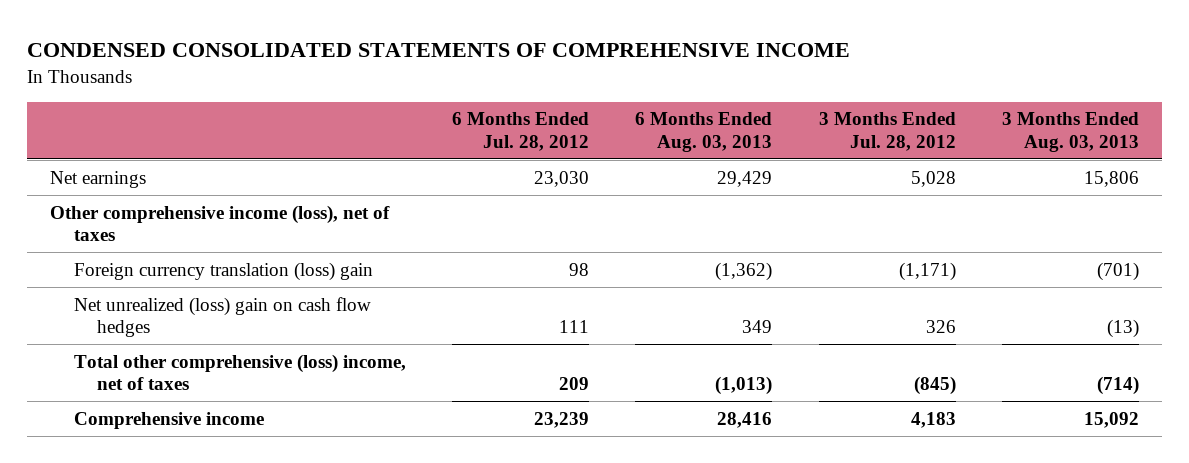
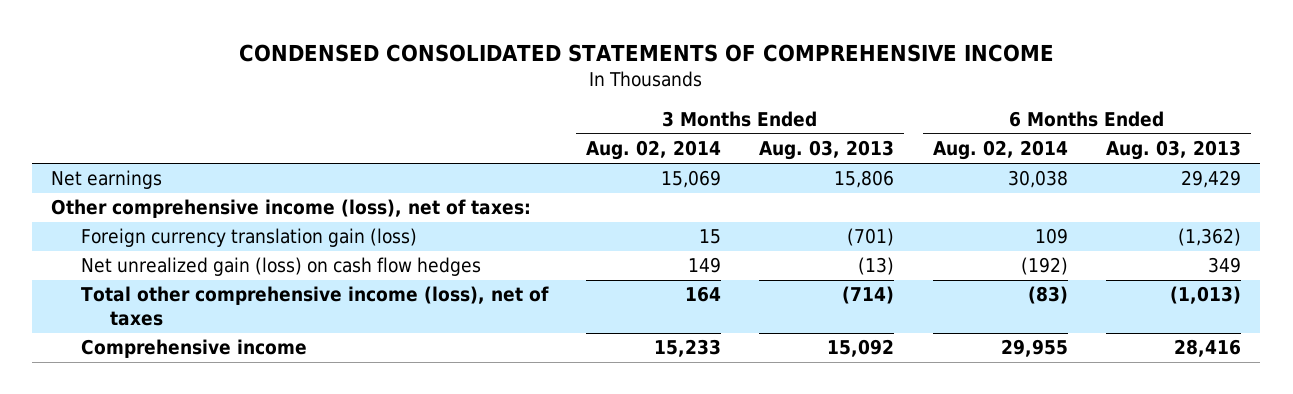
[452,112,590,151] 6 Months Ended Jul. 28, 2012 -> none
[818,112,956,151] 3 Months Ended Jul. 28, 2012 -> none
none -> [585,140,721,161] Aug. 02, 2014
none -> [932,140,1068,161] Aug. 02, 2014
[50,204,391,241] Other comprehensive income (loss), net of taxes -> [51,199,532,219] Other comprehensive income (loss), net of taxes:
[73,261,373,281] Foreign currency translation (loss) gain -> [80,228,417,248] Foreign currency translation gain (loss)
[73,296,371,337] Net unrealized (loss) gain on cash flow hedges -> [80,257,481,277] Net unrealized gain (loss) on cash flow hedges
[73,353,406,390] Total other comprehensive (loss) income, net of taxes -> [80,286,549,326] Total other comprehensive income (loss), net of taxes

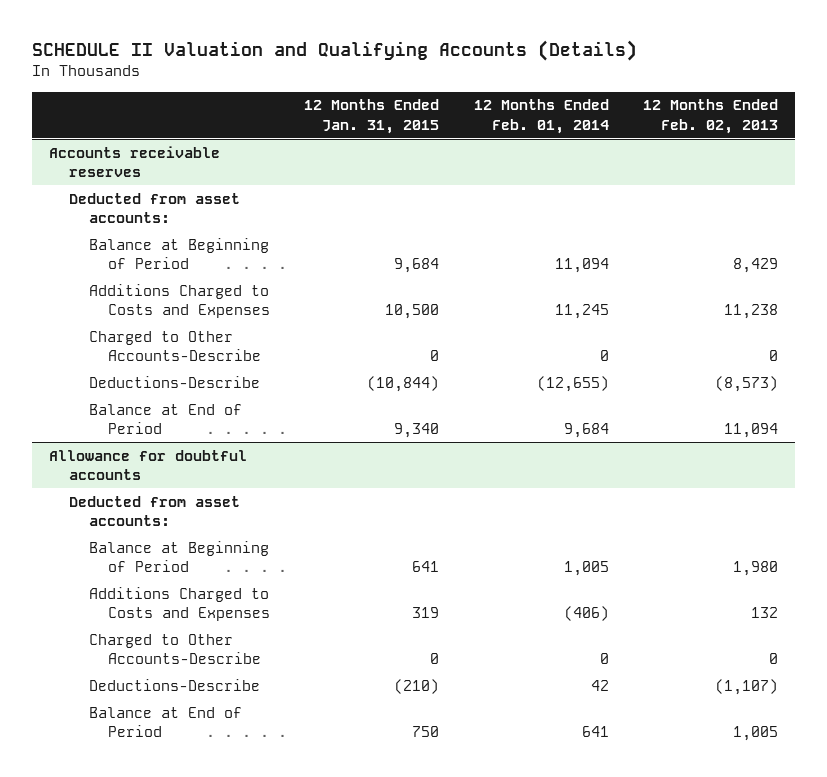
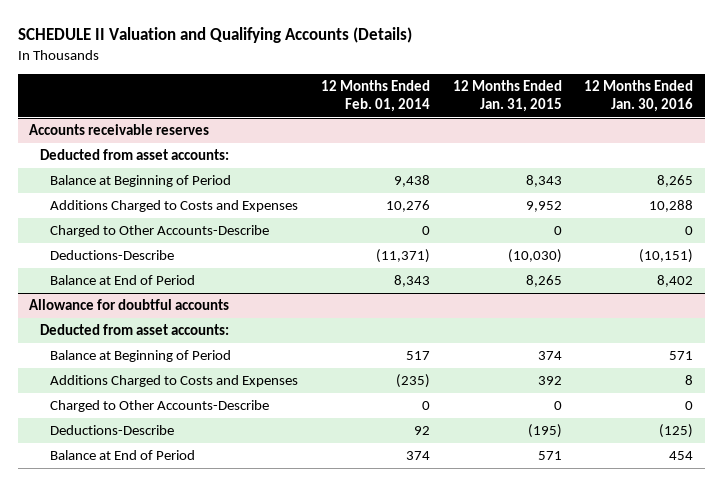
[642,99,778,134] 12 Months Ended Feb. 02, 2013 -> none
none -> [584,80,694,113] 12 Months Ended Jan. 30, 2016
[394,258,440,274] 9,684 -> [525,175,562,188] 8,343
[554,258,609,274] 11,094 -> [393,175,430,188] 9,438
[385,304,440,320] 10,500 -> [525,201,562,213] 9,952
[554,304,609,320] 11,245 -> [385,200,430,213] 10,276
[367,375,440,392] (10,844) -> [507,249,562,264] (10,030)
[536,375,609,392] (12,655) -> [375,249,430,264] (11,371)
[394,423,440,439] 9,340 -> [525,275,562,288] 8,265
[563,423,609,439] 9,684 -> [393,275,430,288] 8,343
[412,561,440,573] 641 -> [537,351,562,361] 374
[563,561,609,577] 1,005 -> [405,351,430,361] 517
[412,607,440,619] 319 -> [537,376,562,386] 392
[563,606,609,622] (406) -> [395,374,430,389] (235)
[394,678,440,694] (210) -> [527,424,562,439] (195)
[590,679,609,691] 42 -> [413,426,430,436] 92
[412,726,440,738] 750 -> [537,451,562,461] 571
[581,726,609,738] 641 -> [405,451,430,461] 374

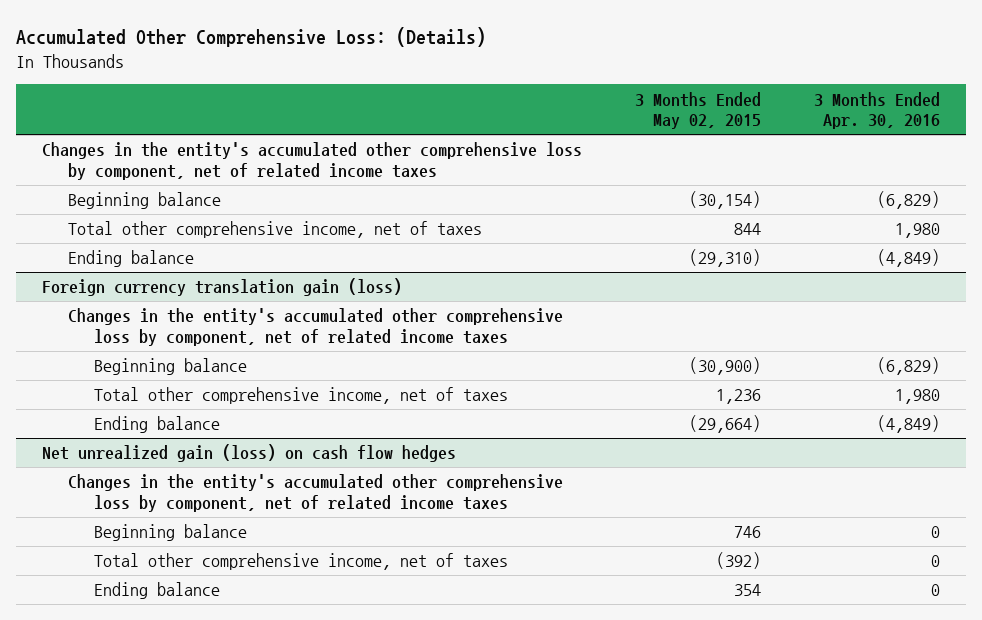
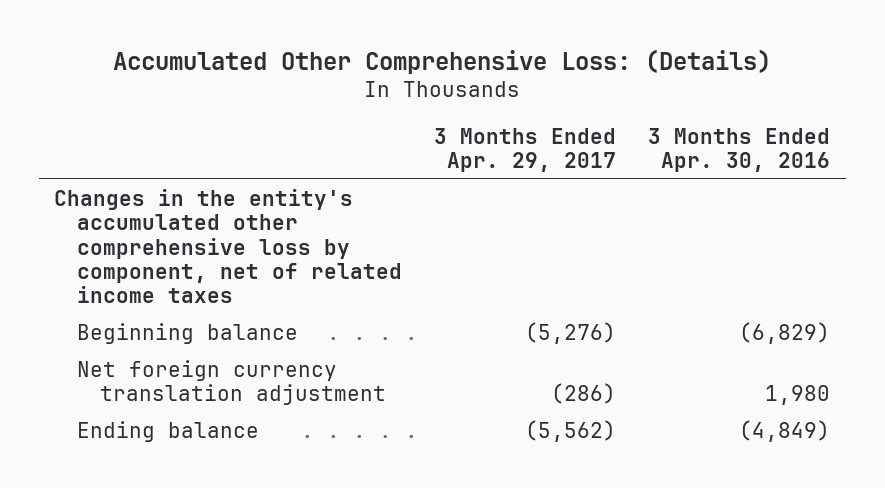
[634,91,761,130] 3 Months Ended May 02, 2015 -> none
none -> [434,127,617,172] 3 Months Ended Apr. 29, 2017
[67,250,194,268] Ending balance -> none
[42,278,403,297] Foreign currency translation gain (loss) -> none
[67,308,563,346] Changes in the entity's accumulated other comprehensive loss by component, net of related income taxes -> none
[93,358,247,376] Beginning balance -> none
[93,387,508,405] Total other comprehensive income, net of taxes -> none
[67,221,482,239] Total other comprehensive income, net of taxes -> [77,359,387,406] Net foreign currency translation adjustment
[42,444,457,463] Net unrealized gain (loss) on cash flow hedges -> none
[67,474,563,512] Changes in the entity's accumulated other comprehensive loss by component, net of related income taxes -> none
[93,524,247,542] Beginning balance -> none
[93,553,508,571] Total other comprehensive income, net of taxes -> none
[93,582,220,600] Ending balance -> none

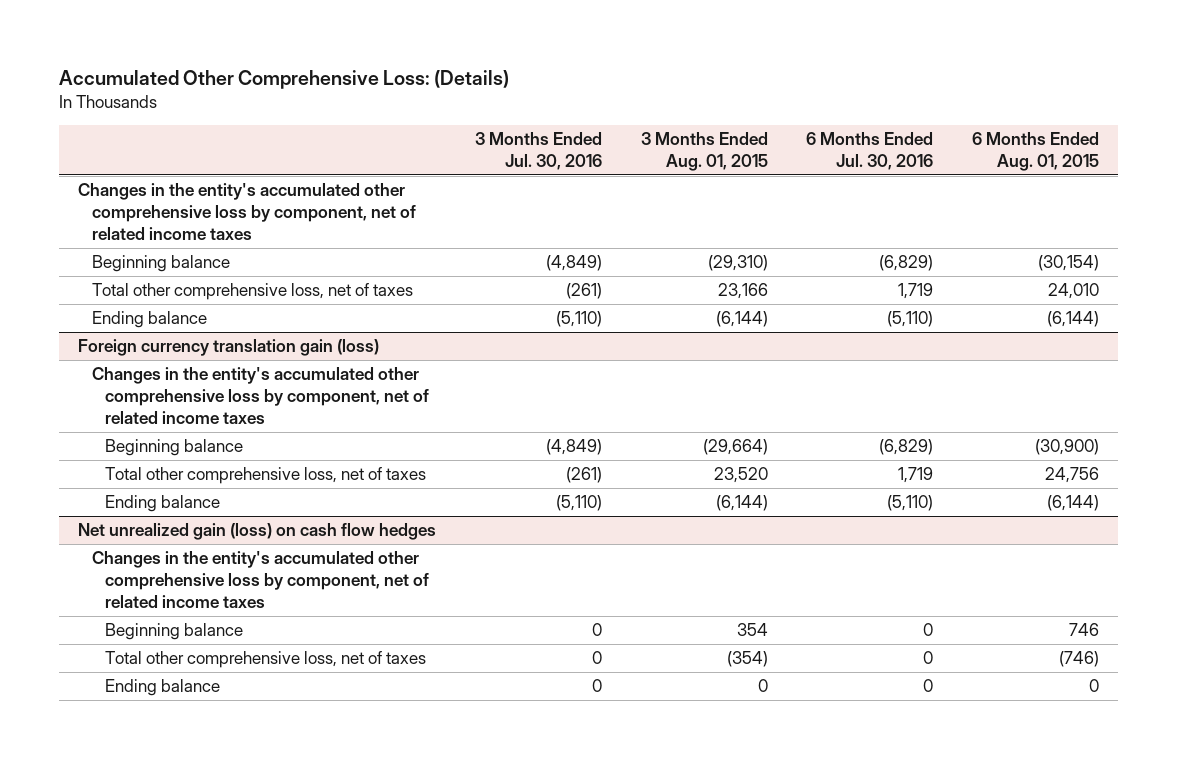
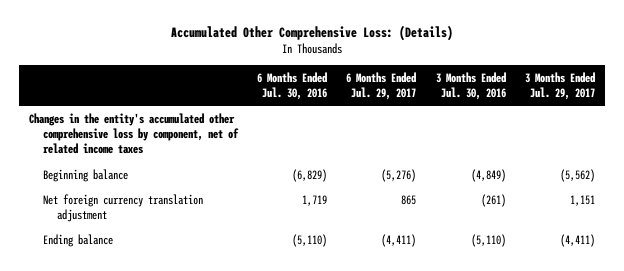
[640,132,768,172] 3 Months Ended Aug. 01, 2015 -> none
[972,132,1100,172] 6 Months Ended Aug. 01, 2015 -> none
none -> [346,71,417,101] 6 Months Ended Jul. 29, 2017
none -> [525,71,596,101] 3 Months Ended Jul. 29, 2017
[91,310,207,328] Ending balance -> none
[78,338,380,356] Foreign currency translation gain (loss) -> none
[91,366,430,425] Changes in the entity's accumulated other comprehensive loss by component, net of related income taxes -> none
[105,438,244,456] Beginning balance -> none
[105,466,427,484] Total other comprehensive loss, net of taxes -> none
[91,282,413,300] Total other comprehensive loss, net of taxes -> [42,193,203,222] Net foreign currency translation adjustment
[78,522,437,540] Net unrealized gain (loss) on cash flow hedges -> none
[91,550,430,609] Changes in the entity's accumulated other comprehensive loss by component, net of related income taxes -> none
[105,622,244,640] Beginning balance -> none
[105,650,427,668] Total other comprehensive loss, net of taxes -> none
[105,678,221,696] Ending balance -> none

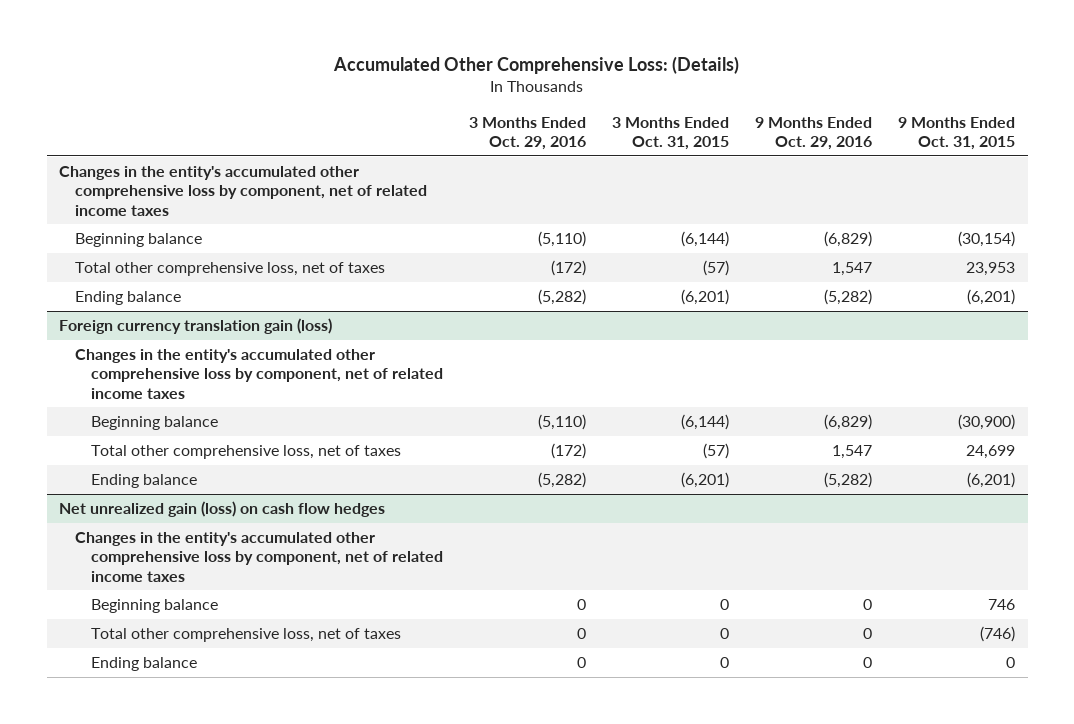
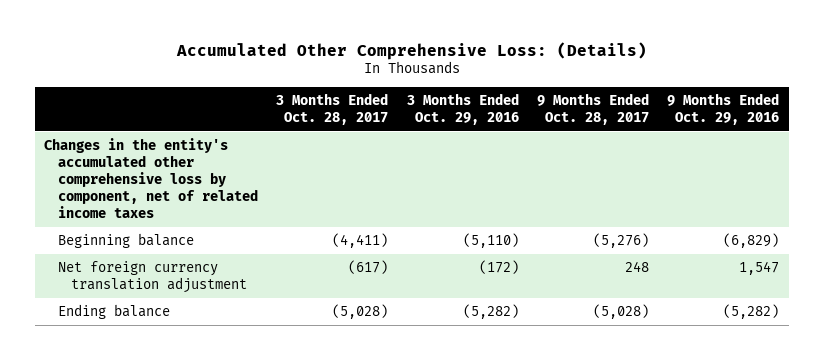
[612,116,730,151] 3 Months Ended Oct. 31, 2015 -> none
[897,116,1015,151] 9 Months Ended Oct. 31, 2015 -> none
none -> [276,93,389,126] 3 Months Ended Oct. 28, 2017
none -> [536,93,649,126] 9 Months Ended Oct. 28, 2017
[75,291,182,306] Ending balance -> none
[59,318,333,335] Foreign currency translation gain (loss) -> none
[75,349,444,399] Changes in the entity's accumulated other comprehensive loss by component, net of related income taxes -> none
[91,416,219,431] Beginning balance -> none
[91,445,402,460] Total other comprehensive loss, net of taxes -> none
[75,262,386,277] Total other comprehensive loss, net of taxes -> [57,261,248,294] Net foreign currency translation adjustment
[59,501,386,518] Net unrealized gain (loss) on cash flow hedges -> none
[75,532,444,582] Changes in the entity's accumulated other comprehensive loss by component, net of related income taxes -> none
[91,599,219,614] Beginning balance -> none
[91,628,402,643] Total other comprehensive loss, net of taxes -> none
[91,657,198,672] Ending balance -> none

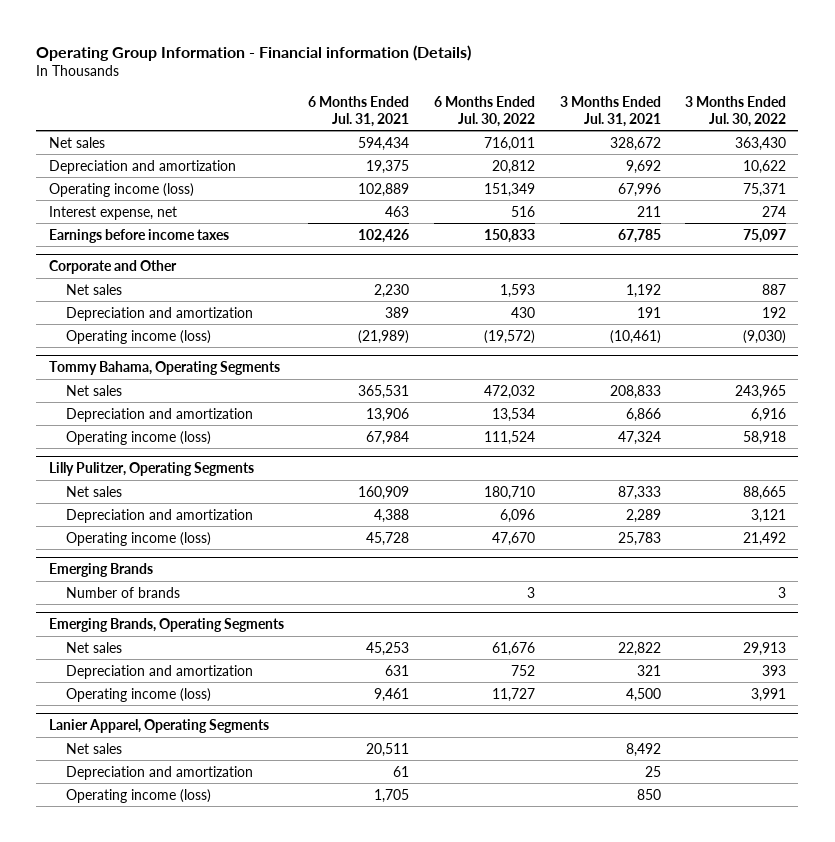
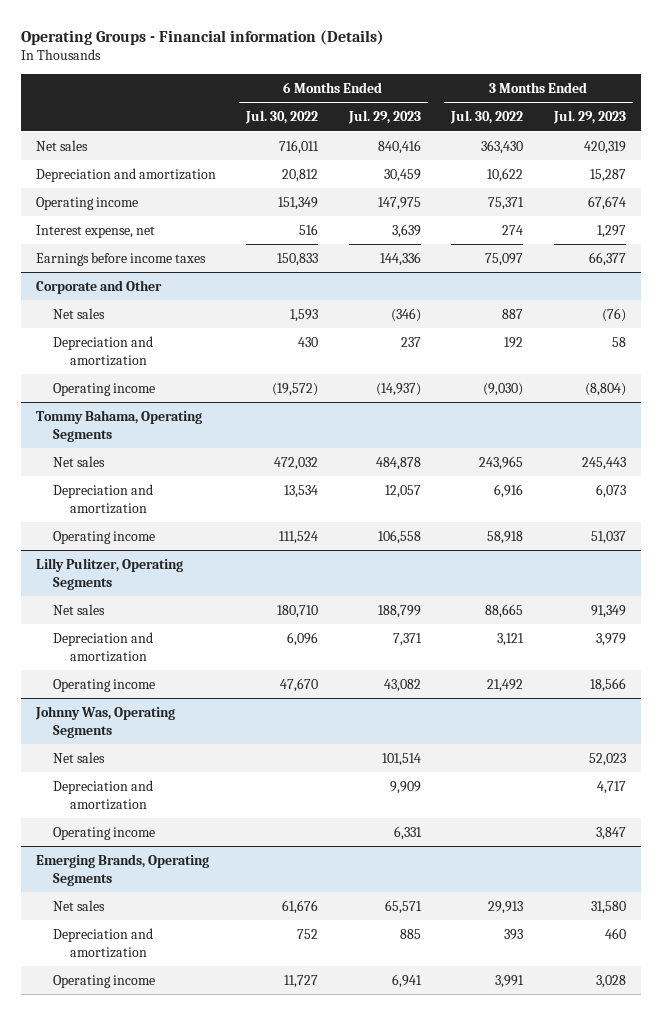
[36,44,472,61] Operating Group Information - Financial information (Details) -> [20,29,384,45] Operating Groups - Financial information (Details)
[308,95,410,127] 6 Months Ended Jul. 31, 2021 -> none
[559,95,661,127] 3 Months Ended Jul. 31, 2021 -> none
none -> [347,110,421,125] Jul. 29, 2023
none -> [552,110,626,125] Jul. 29, 2023
[48,182,194,197] Operating income (loss) -> [35,196,138,210] Operating income
[65,329,211,344] Operating income (loss) -> [52,382,155,396] Operating income
[65,430,211,445] Operating income (loss) -> [52,530,155,544] Operating income
[48,563,153,578] Emerging Brands -> none
[65,586,180,598] Number of brands -> none
[65,531,211,546] Operating income (loss) -> [52,678,155,692] Operating income
none -> [34,705,175,738] Johnny Was, Operating Segments
none -> [52,751,105,763] Net sales
none -> [52,779,153,810] Depreciation and amortization
none -> [52,826,155,840] Operating income
[48,719,269,734] Lanier Apparel, Operating Segments -> none
[65,742,122,754] Net sales -> none
[65,765,253,780] Depreciation and amortization -> none
[65,788,211,803] Operating income (loss) -> none
[65,687,211,702] Operating income (loss) -> [52,974,155,988] Operating income

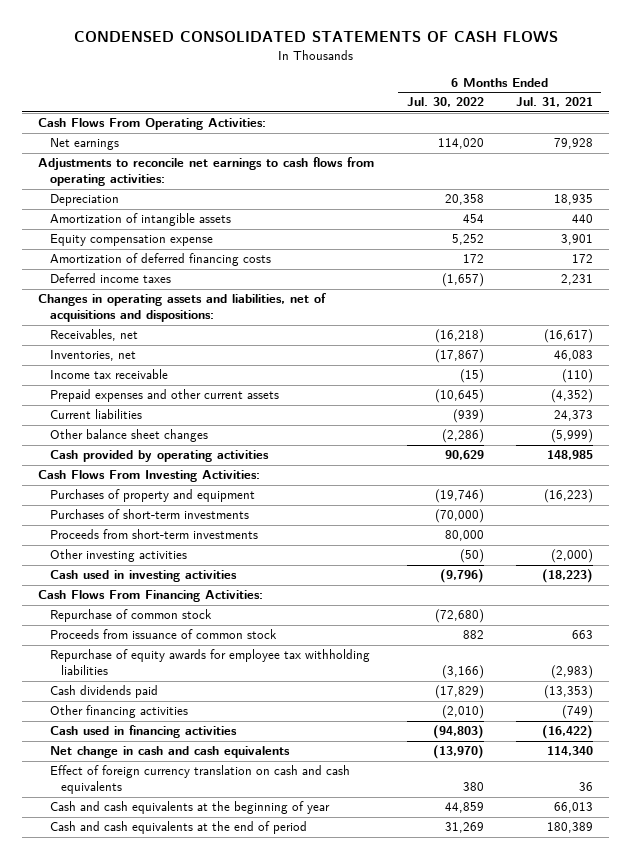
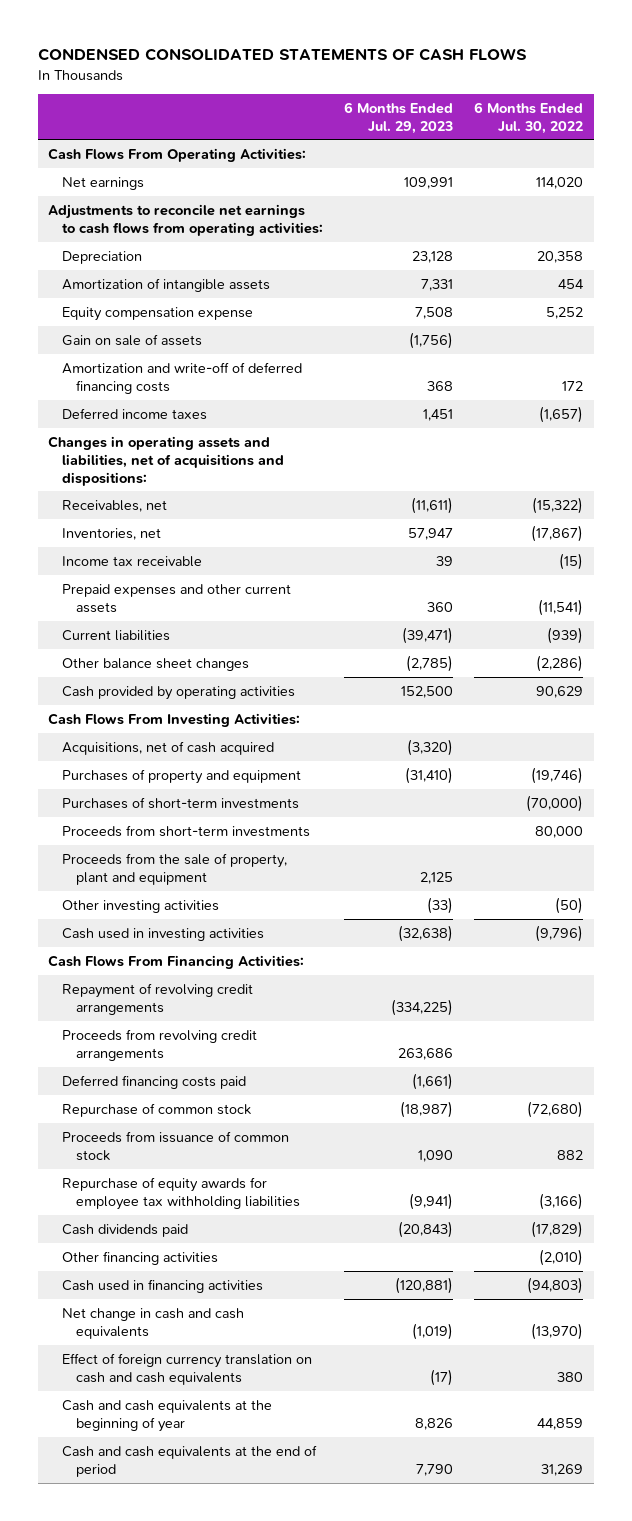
[515,97,593,108] Jul. 31, 2021 -> none
none -> [344,101,454,134] 6 Months Ended Jul. 29, 2023
none -> [62,333,203,346] Gain on sale of assets
[49,253,271,267] Amortization of deferred financing costs -> [62,361,303,394] Amortization and write-off of deferred financing costs
[434,329,484,344] (16,218) -> [532,496,584,514] (15,322)
[434,389,484,404] (10,645) -> [538,598,584,616] (11,541)
none -> [62,740,275,755] Acquisitions, net of cash acquired
none -> [62,852,288,885] Proceeds from the sale of property, plant and equipment
none -> [62,982,254,1015] Repayment of revolving credit arrangements
none -> [62,1028,258,1061] Proceeds from revolving credit arrangements
none -> [62,1074,247,1089] Deferred financing costs paid

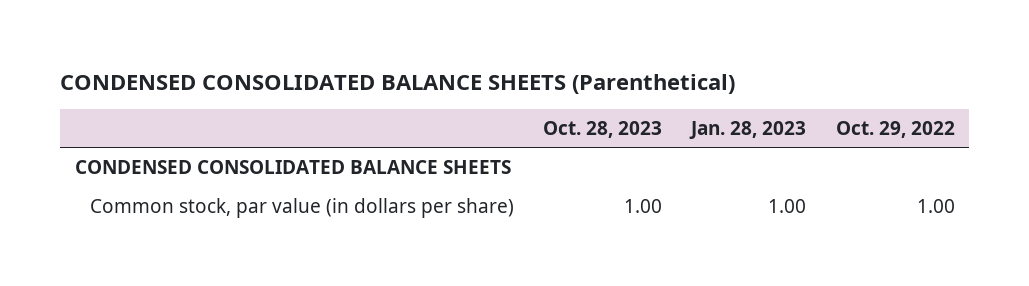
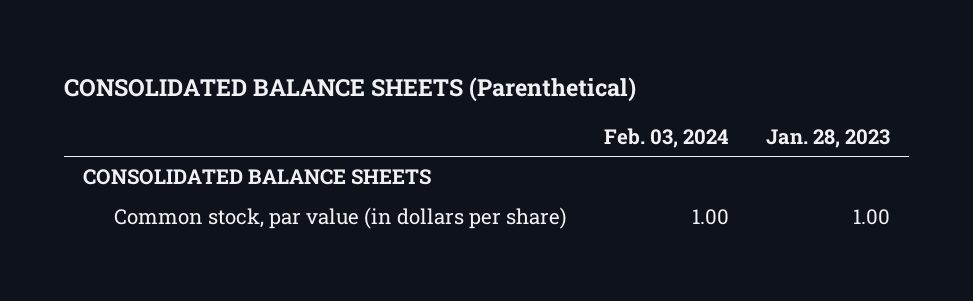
[60,73,736,94] CONDENSED CONSOLIDATED BALANCE SHEETS (Parenthetical) -> [64,76,637,102] CONSOLIDATED BALANCE SHEETS (Parenthetical)
[543,120,663,138] Oct. 28, 2023 -> none
[835,120,955,138] Oct. 29, 2022 -> none
none -> [603,127,729,148] Feb. 03, 2024
[74,160,511,175] CONDENSED CONSOLIDATED BALANCE SHEETS -> [82,169,431,186] CONSOLIDATED BALANCE SHEETS

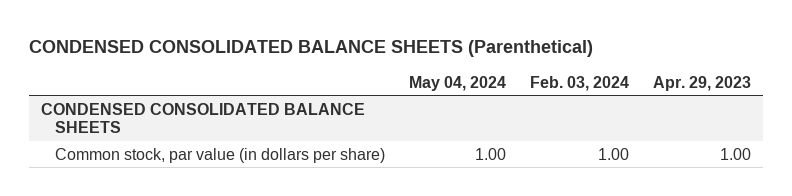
[64,76,637,102] CONSOLIDATED BALANCE SHEETS (Parenthetical) -> [28,40,593,58] CONDENSED CONSOLIDATED BALANCE SHEETS (Parenthetical)
[766,128,891,148] Jan. 28, 2023 -> none
none -> [409,75,507,91] May 04, 2024
none -> [653,75,752,91] Apr. 29, 2023
[82,169,431,186] CONSOLIDATED BALANCE SHEETS -> [40,102,365,134] CONDENSED CONSOLIDATED BALANCE SHEETS

